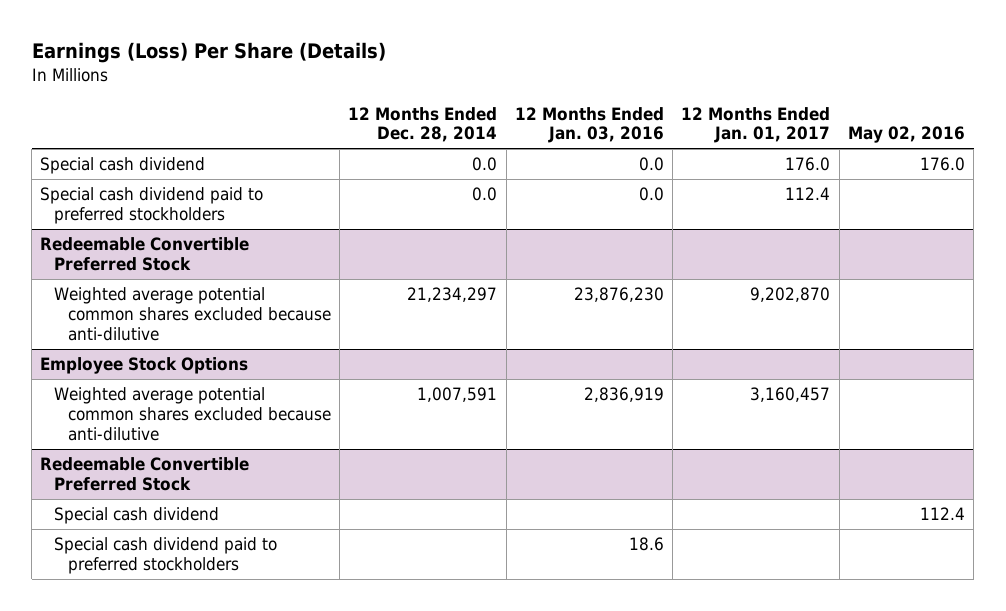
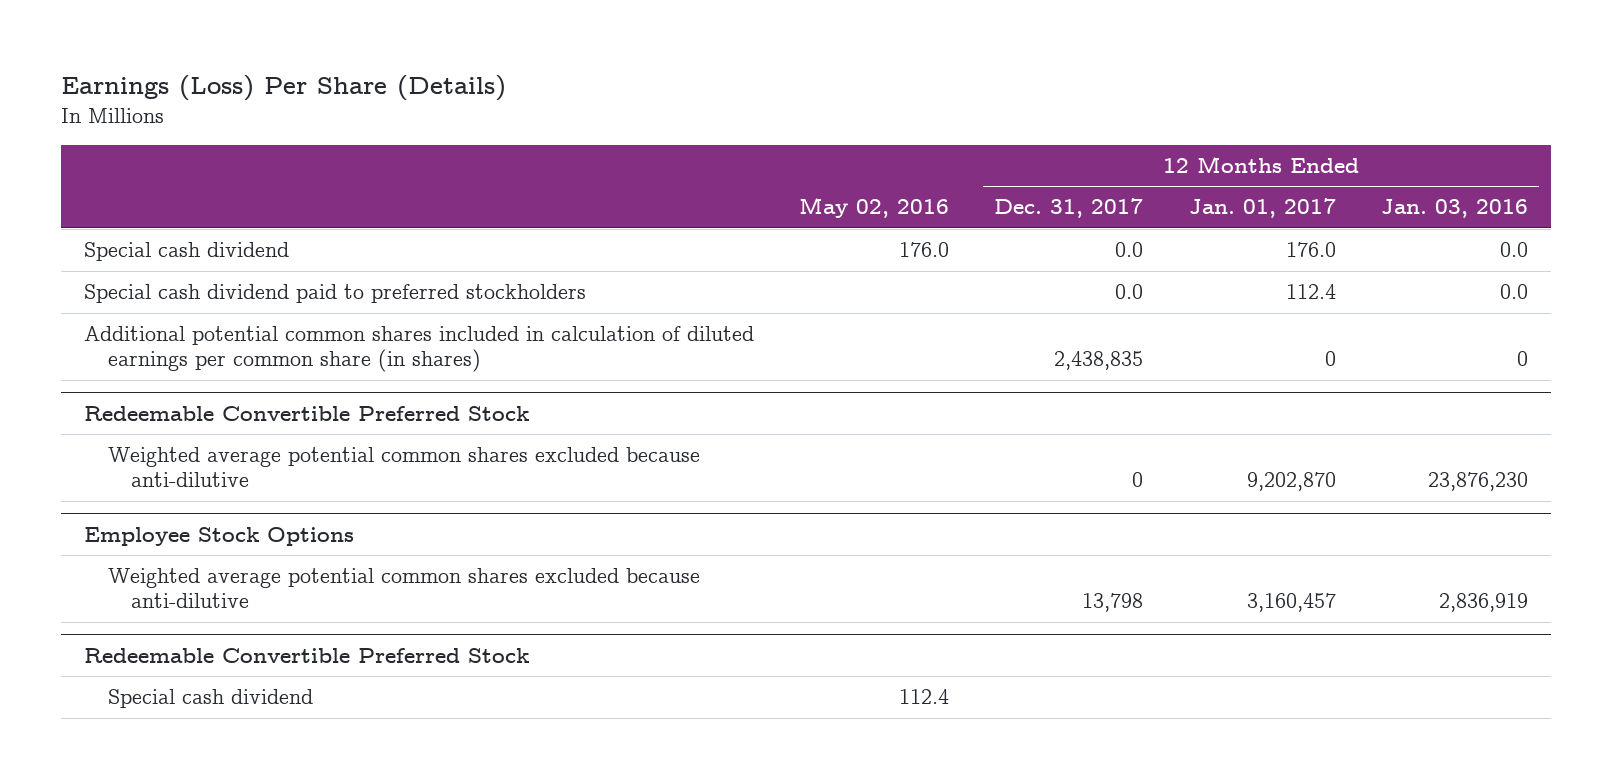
[348,106,498,143] 12 Months Ended Dec. 28, 2014 -> none
none -> [994,198,1144,219] Dec. 31, 2017
none -> [83,326,754,373] Additional potential common shares included in calculation of diluted earnings per common share (in shares)
[53,537,277,575] Special cash dividend paid to preferred stockholders -> none

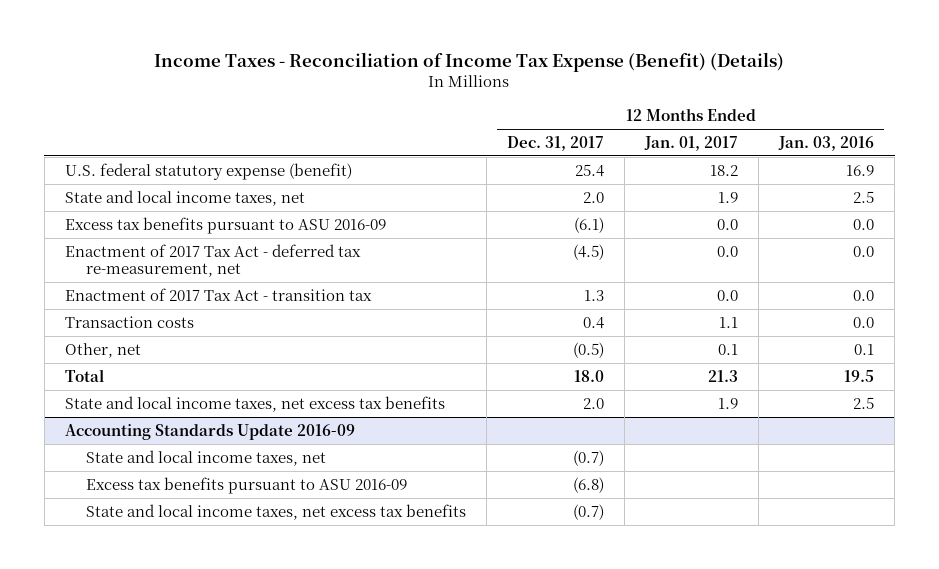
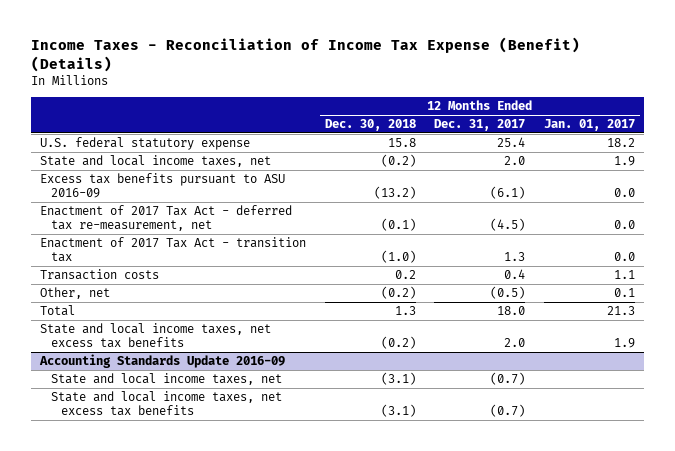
[778,135,875,151] Jan. 03, 2016 -> none
none -> [324,119,416,132] Dec. 30, 2018
[64,162,352,180] U.S. federal statutory expense (benefit) -> [40,137,251,151] U.S. federal statutory expense
[86,476,408,494] Excess tax benefits pursuant to ASU 2016-09 -> none

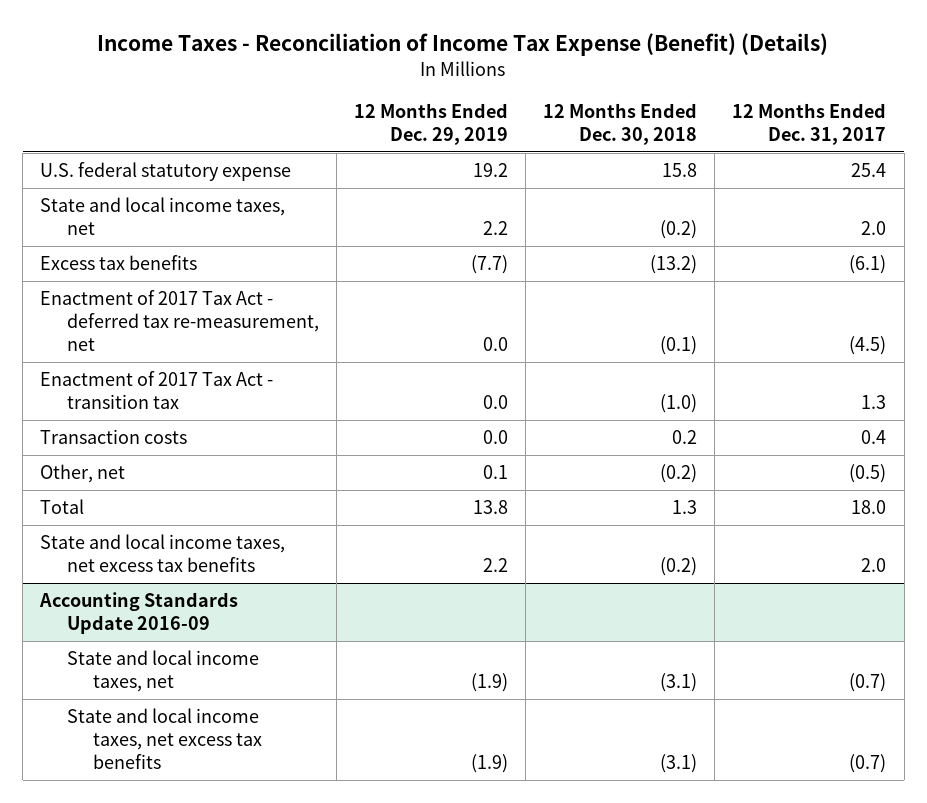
[543,119,635,132] Jan. 01, 2017 -> none
none -> [353,103,508,145] 12 Months Ended Dec. 29, 2019
[40,173,286,199] Excess tax benefits pursuant to ASU 2016-09 -> [40,255,198,271] Excess tax benefits

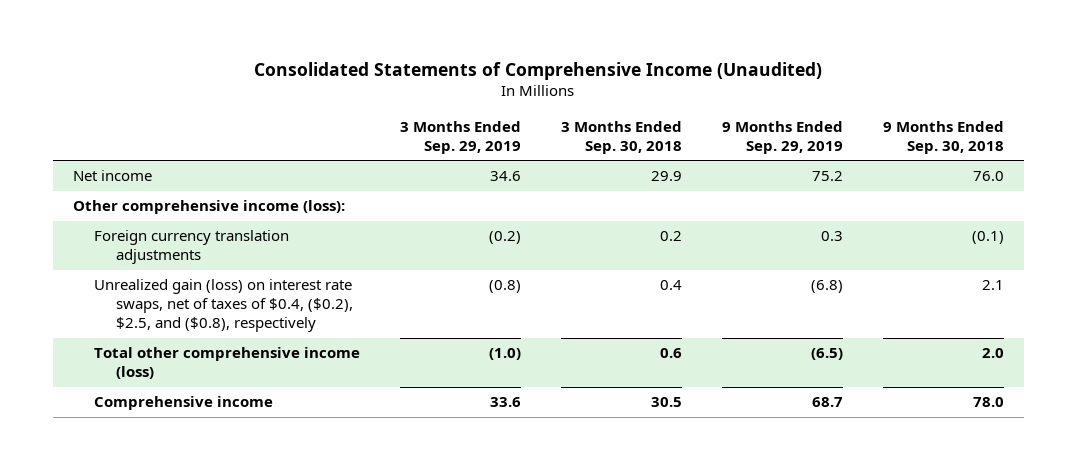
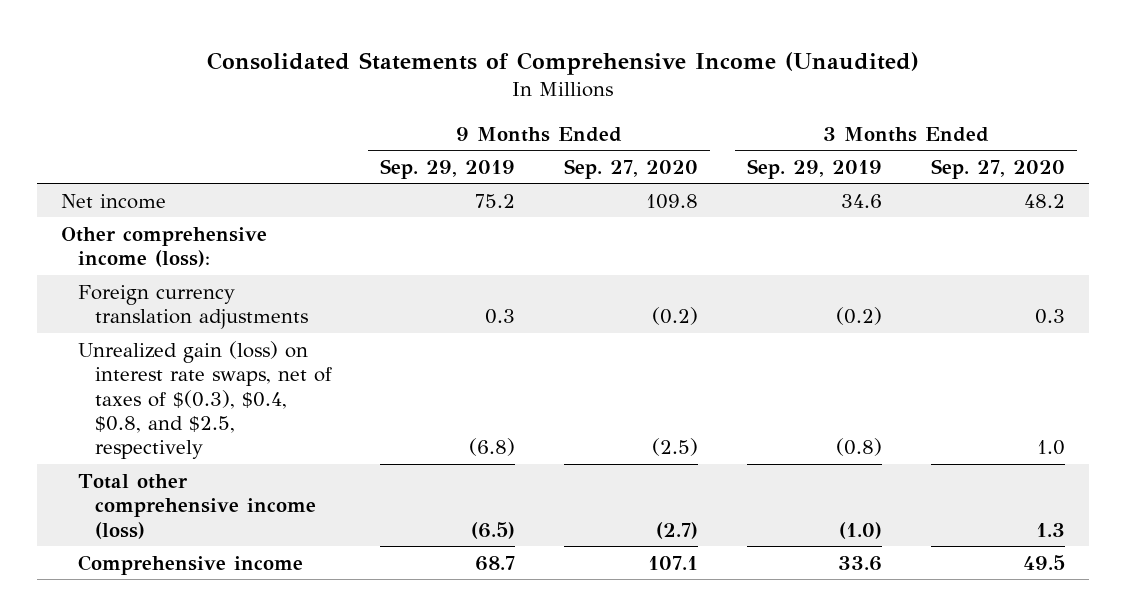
[560,121,682,154] 3 Months Ended Sep. 30, 2018 -> none
[882,121,1004,154] 9 Months Ended Sep. 30, 2018 -> none
none -> [564,158,699,179] Sep. 27, 2020
none -> [930,158,1065,179] Sep. 27, 2020
[94,279,353,333] Unrealized gain (loss) on interest rate swaps, net of taxes of $0.4, ($0.2), $2.5, and ($0.8), respectively -> [77,340,332,460] Unrealized gain (loss) on interest rate swaps, net of taxes of $(0.3), $0.4, $0.8, and $2.5, respectively

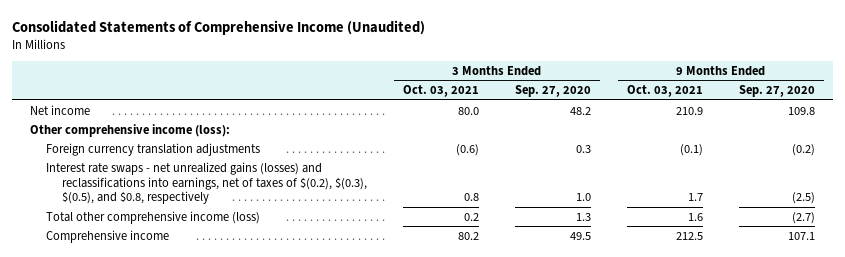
[380,158,516,179] Sep. 29, 2019 -> none
[746,158,882,179] Sep. 29, 2019 -> none
none -> [402,85,479,98] Oct. 03, 2021
none -> [627,85,704,98] Oct. 03, 2021
[77,340,332,460] Unrealized gain (loss) on interest rate swaps, net of taxes of $(0.3), $0.4, $0.8, and $2.5, respectively -> [45,161,367,205] Interest rate swaps - net unrealized gains (losses) and reclassifications into earnings, net of taxes of $(0.2), $(0.3), $(0.5), and $0.8, respectively

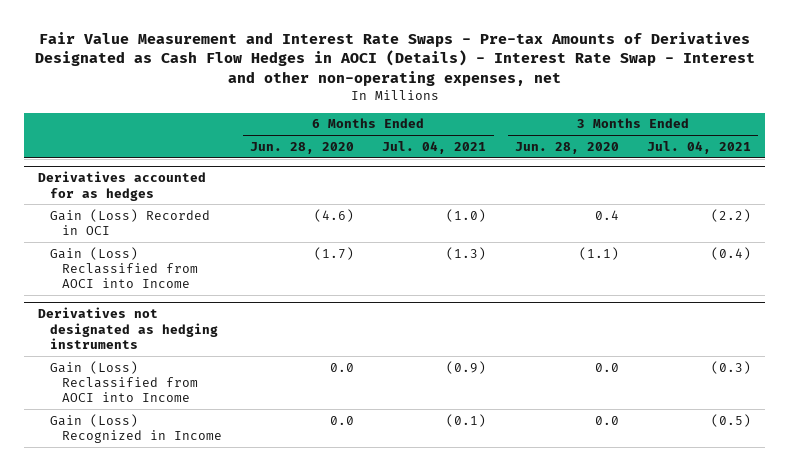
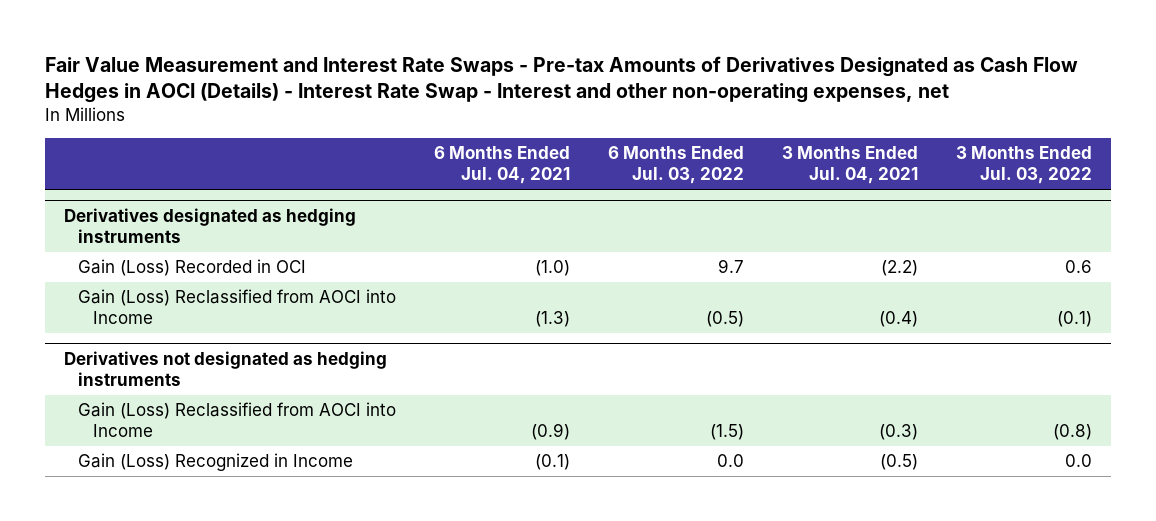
[250,141,355,154] Jun. 28, 2020 -> none
[514,141,619,154] Jun. 28, 2020 -> none
none -> [608,146,745,185] 6 Months Ended Jul. 03, 2022
none -> [955,146,1092,185] 3 Months Ended Jul. 03, 2022
[38,171,207,201] Derivatives accounted for as hedges -> [64,207,357,243] Derivatives designated as hedging instruments

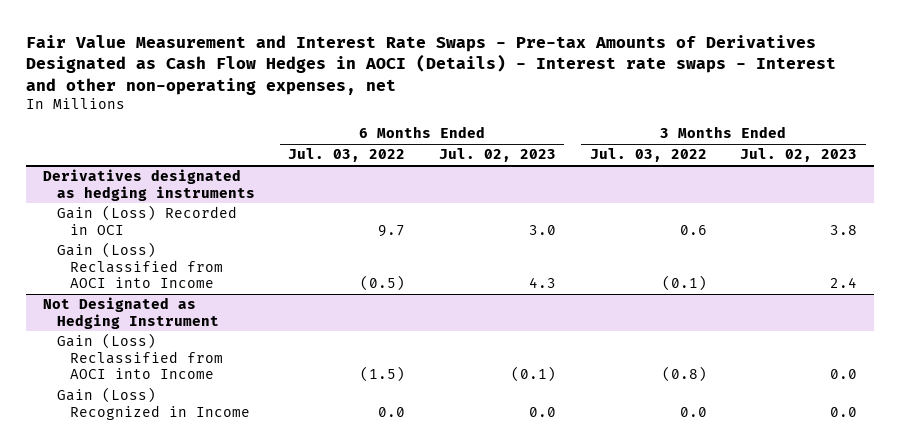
[45,55,1079,103] Fair Value Measurement and Interest Rate Swaps - Pre-tax Amounts of Derivatives Designated as Cash Flow Hedges in AOCI (Details) - Interest Rate Swap - Interest and other non-operating expenses, net -> [26,34,837,95] Fair Value Measurement and Interest Rate Swaps - Pre-tax Amounts of Derivatives Designated as Cash Flow Hedges in AOCI (Details) - Interest rate swaps - Interest and other non-operating expenses, net
[434,146,571,185] 6 Months Ended Jul. 04, 2021 -> none
[782,146,919,185] 3 Months Ended Jul. 04, 2021 -> none
none -> [438,148,556,163] Jul. 02, 2023
none -> [740,148,858,163] Jul. 02, 2023
[64,350,388,386] Derivatives not designated as hedging instruments -> [43,297,219,329] Not Designated as Hedging Instrument

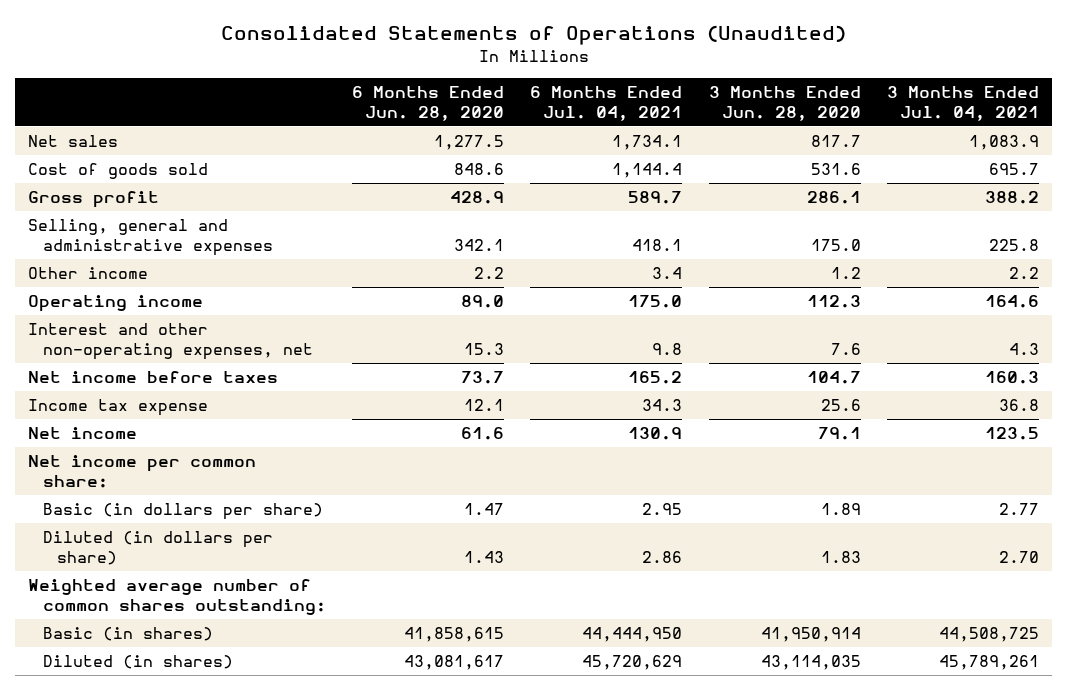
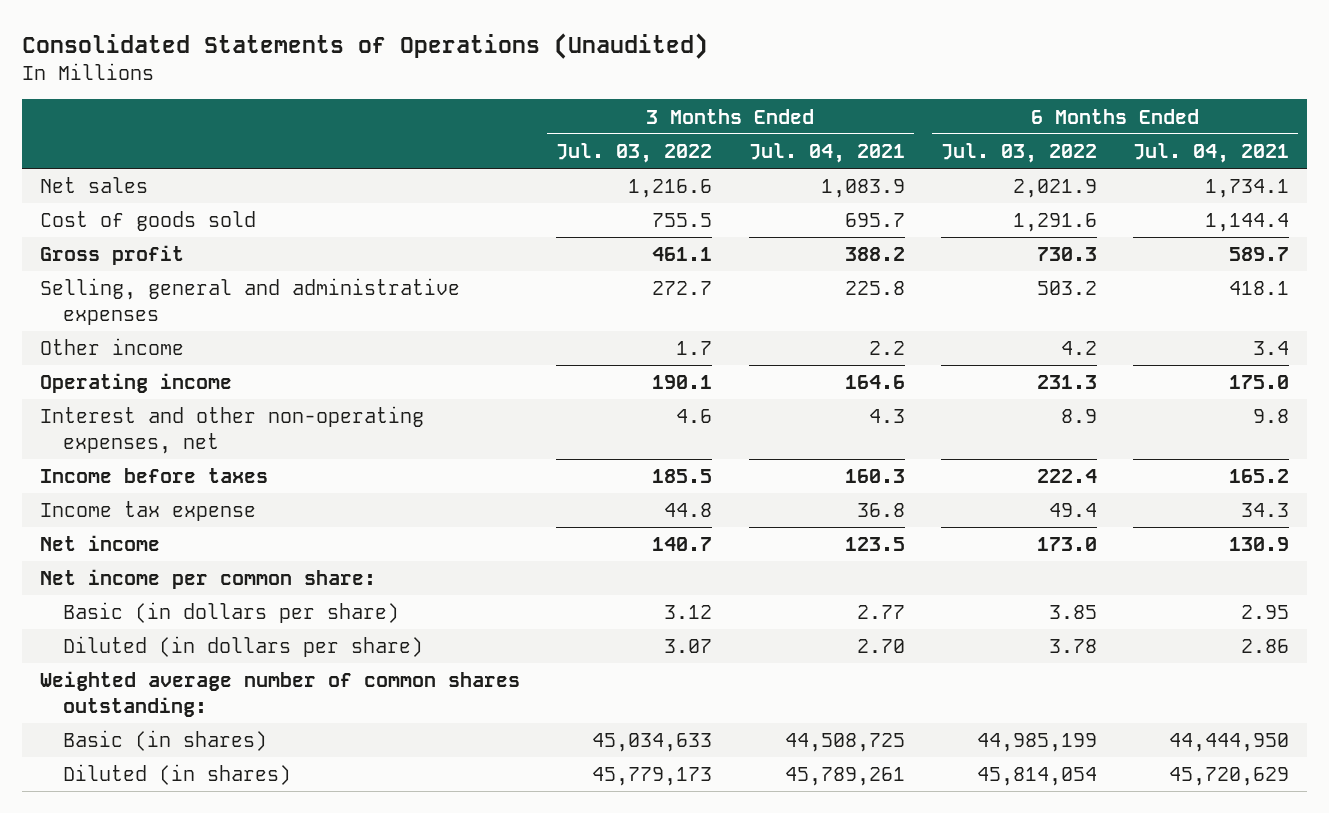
[352,85,505,121] 6 Months Ended Jun. 28, 2020 -> none
[708,85,861,121] 3 Months Ended Jun. 28, 2020 -> none
none -> [556,142,713,163] Jul. 03, 2022
none -> [940,142,1097,163] Jul. 03, 2022
[28,371,279,384] Net income before taxes -> [40,468,269,484] Income before taxes

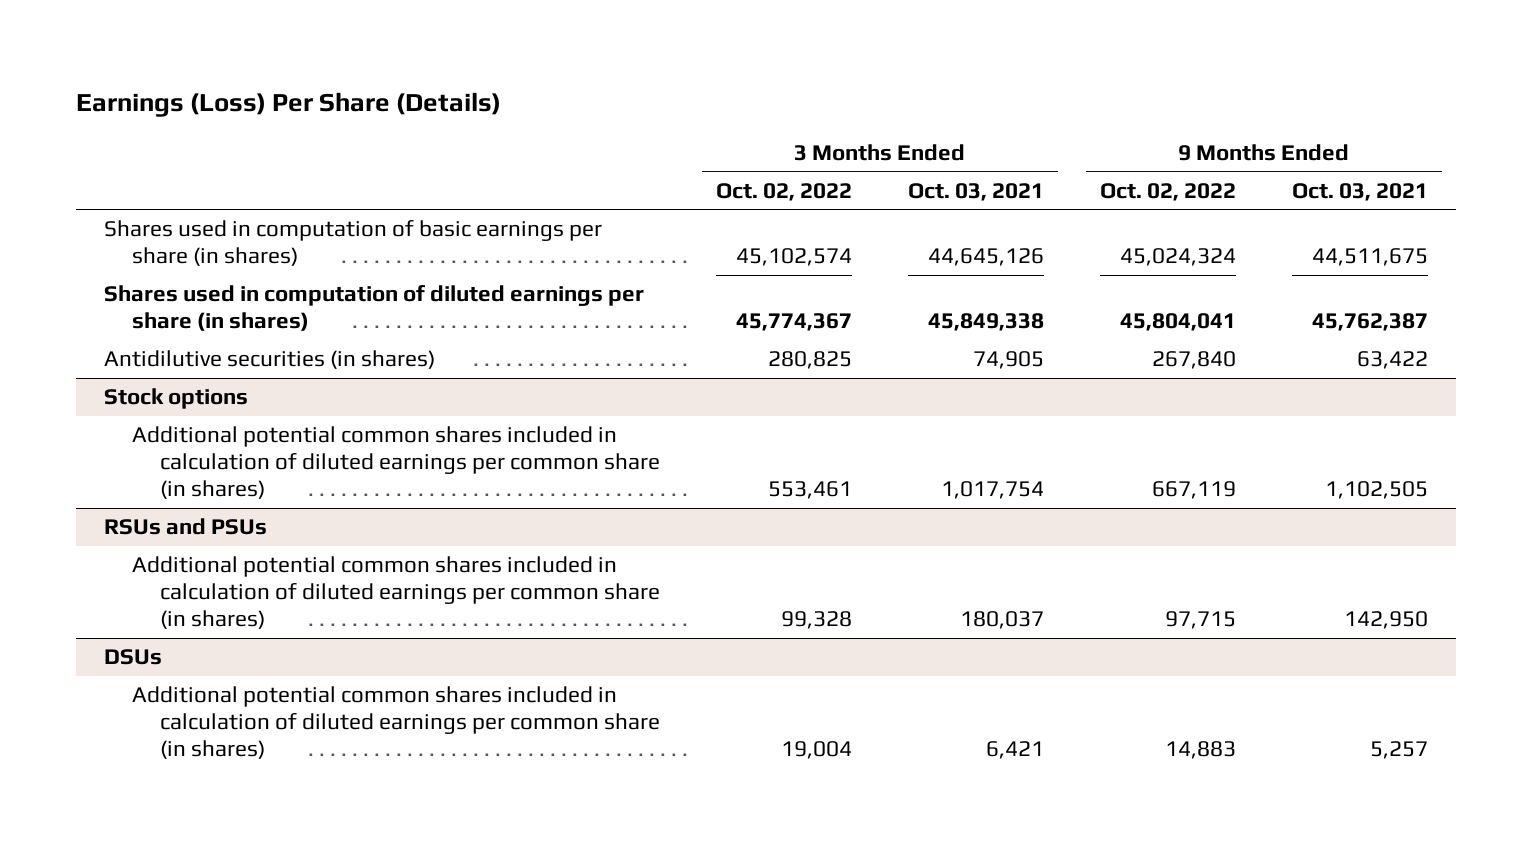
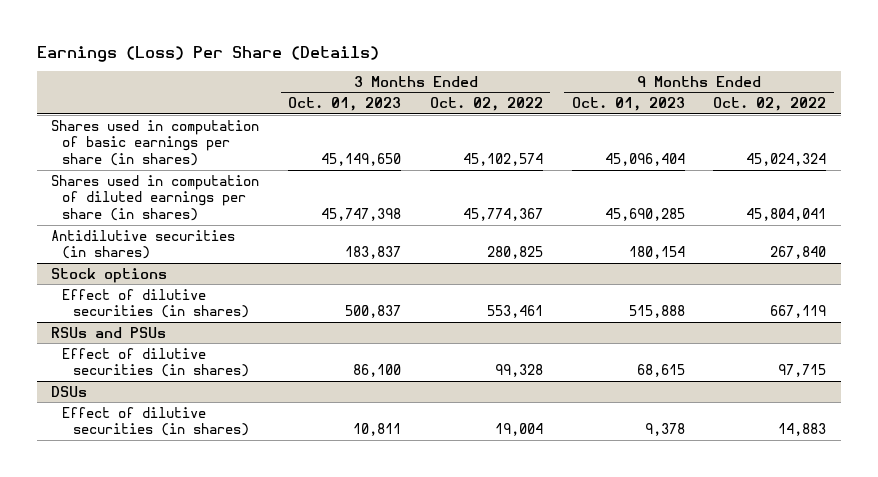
[908,182,1045,201] Oct. 03, 2021 -> none
[1291,182,1428,201] Oct. 03, 2021 -> none
none -> [288,97,402,112] Oct. 01, 2023
none -> [571,97,685,112] Oct. 01, 2023
[132,426,661,499] Additional potential common shares included in calculation of diluted earnings per common share (in shares) -> [62,288,250,319] Effect of dilutive securities (in shares)
[132,556,661,629] Additional potential common shares included in calculation of diluted earnings per common share (in shares) -> [62,347,250,378] Effect of dilutive securities (in shares)
[132,686,661,759] Additional potential common shares included in calculation of diluted earnings per common share (in shares) -> [62,406,250,437] Effect of dilutive securities (in shares)

